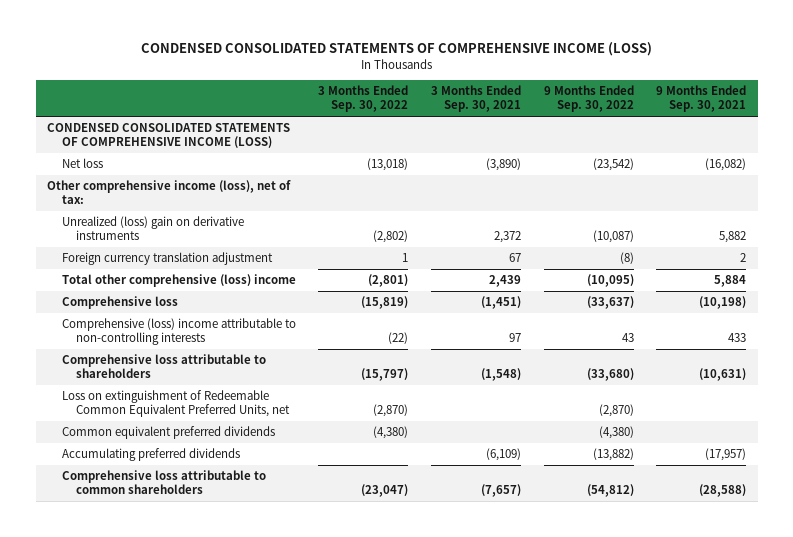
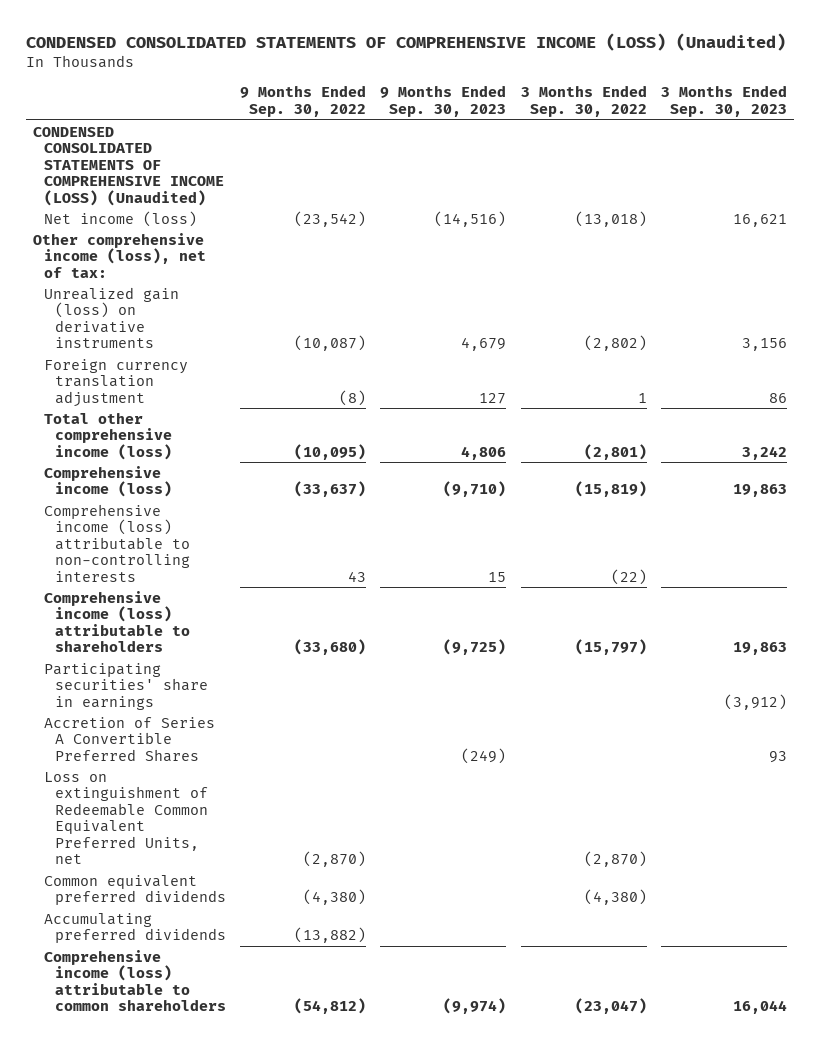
[140,42,652,57] CONDENSED CONSOLIDATED STATEMENTS OF COMPREHENSIVE INCOME (LOSS) -> [25,32,786,51] CONDENSED CONSOLIDATED STATEMENTS OF COMPREHENSIVE INCOME (LOSS) (Unaudited)
[430,85,521,113] 3 Months Ended Sep. 30, 2021 -> none
[656,85,747,113] 9 Months Ended Sep. 30, 2021 -> none
none -> [380,85,507,117] 9 Months Ended Sep. 30, 2023
none -> [661,85,788,117] 3 Months Ended Sep. 30, 2023
[47,123,291,149] CONDENSED CONSOLIDATED STATEMENTS OF COMPREHENSIVE INCOME (LOSS) -> [32,126,224,206] CONDENSED CONSOLIDATED STATEMENTS OF COMPREHENSIVE INCOME (LOSS) (Unaudited)
[61,158,103,169] Net loss -> [43,210,197,227] Net income (loss)
[61,216,244,241] Unrealized (loss) gain on derivative instruments -> [43,286,179,349] Unrealized gain (loss) on derivative instruments
[61,274,296,288] Total other comprehensive (loss) income -> [43,411,172,460] Total other comprehensive income (loss)
[61,296,178,310] Comprehensive loss -> [43,465,172,498] Comprehensive income (loss)
[61,318,296,346] Comprehensive (loss) income attributable to non-controlling interests -> [43,503,190,582] Comprehensive income (loss) attributable to non-controlling interests
[61,354,266,379] Comprehensive loss attributable to shareholders -> [43,590,190,653] Comprehensive income (loss) attributable to shareholders
none -> [43,662,208,710] Participating securities' share in earnings
none -> [43,716,215,762] Accretion of Series A Convertible Preferred Shares
[61,470,266,495] Comprehensive loss attributable to common shareholders -> [43,949,226,1012] Comprehensive income (loss) attributable to common shareholders

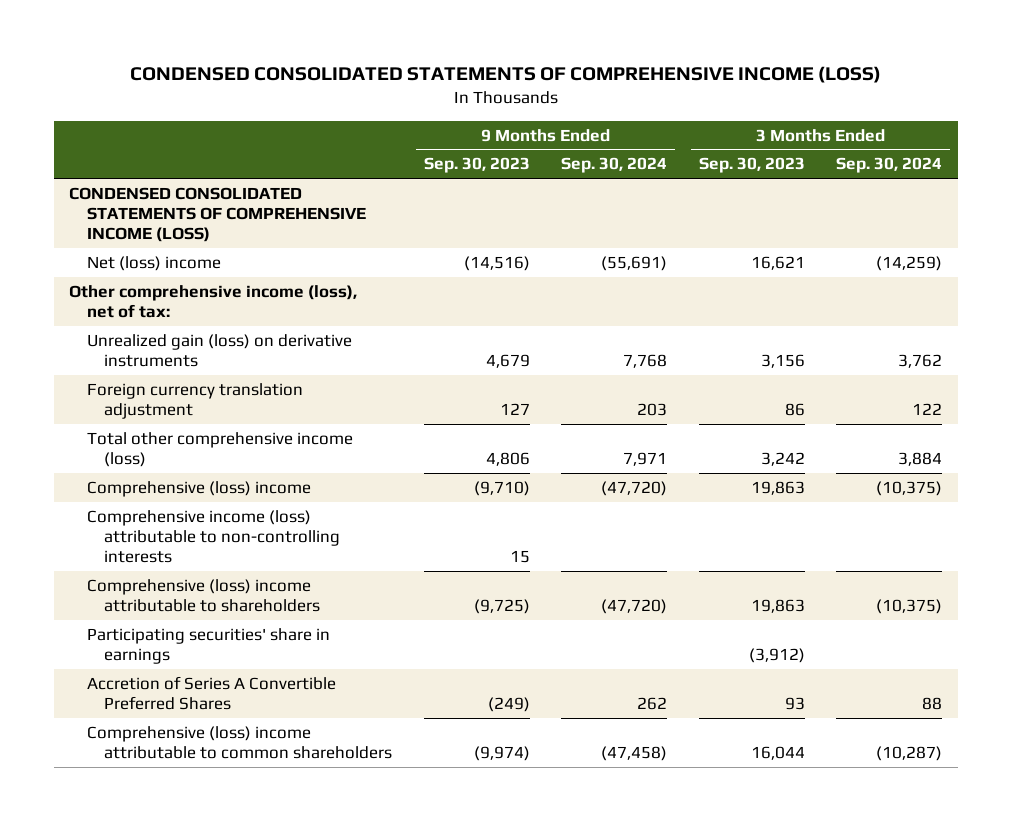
[25,32,786,51] CONDENSED CONSOLIDATED STATEMENTS OF COMPREHENSIVE INCOME (LOSS) (Unaudited) -> [129,66,881,84] CONDENSED CONSOLIDATED STATEMENTS OF COMPREHENSIVE INCOME (LOSS)
[240,85,367,117] 9 Months Ended Sep. 30, 2022 -> none
[520,85,647,117] 3 Months Ended Sep. 30, 2022 -> none
none -> [561,157,668,174] Sep. 30, 2024
none -> [836,157,943,174] Sep. 30, 2024
[32,126,224,206] CONDENSED CONSOLIDATED STATEMENTS OF COMPREHENSIVE INCOME (LOSS) (Unaudited) -> [69,186,366,242] CONDENSED CONSOLIDATED STATEMENTS OF COMPREHENSIVE INCOME (LOSS)
[43,210,197,227] Net income (loss) -> [86,255,221,271] Net (loss) income
[43,465,172,498] Comprehensive income (loss) -> [86,480,311,497] Comprehensive (loss) income
[43,590,190,653] Comprehensive income (loss) attributable to shareholders -> [86,578,321,612] Comprehensive (loss) income attributable to shareholders
[43,771,208,865] Loss on extinguishment of Redeemable Common Equivalent Preferred Units, net -> none
[43,874,226,906] Common equivalent preferred dividends -> none
[43,912,226,944] Accumulating preferred dividends -> none
[43,949,226,1012] Comprehensive income (loss) attributable to common shareholders -> [86,725,393,759] Comprehensive (loss) income attributable to common shareholders

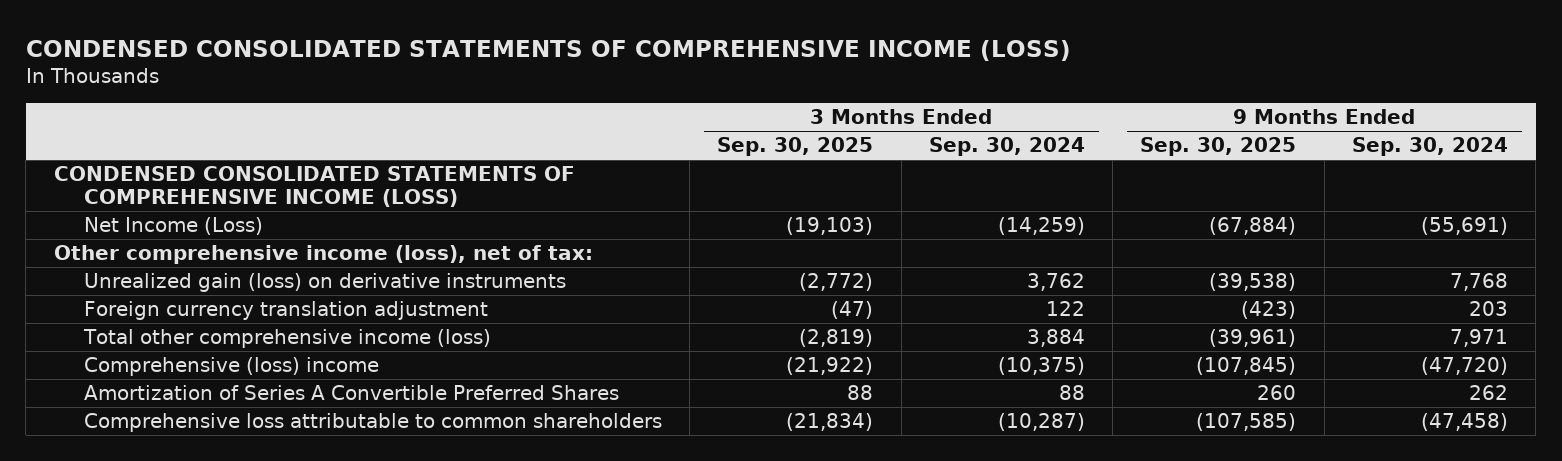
[423,157,530,174] Sep. 30, 2023 -> none
[698,157,805,174] Sep. 30, 2023 -> none
none -> [717,137,874,157] Sep. 30, 2025
none -> [1140,137,1297,157] Sep. 30, 2025
[86,255,221,271] Net (loss) income -> [84,217,264,236] Net Income (Loss)
[86,509,341,563] Comprehensive income (loss) attributable to non-controlling interests -> none
[86,578,321,612] Comprehensive (loss) income attributable to shareholders -> none
[86,627,330,664] Participating securities' share in earnings -> none
[86,675,336,710] Accretion of Series A Convertible Preferred Shares -> [84,385,620,401] Amortization of Series A Convertible Preferred Shares
[86,725,393,759] Comprehensive (loss) income attributable to common shareholders -> [84,413,663,433] Comprehensive loss attributable to common shareholders

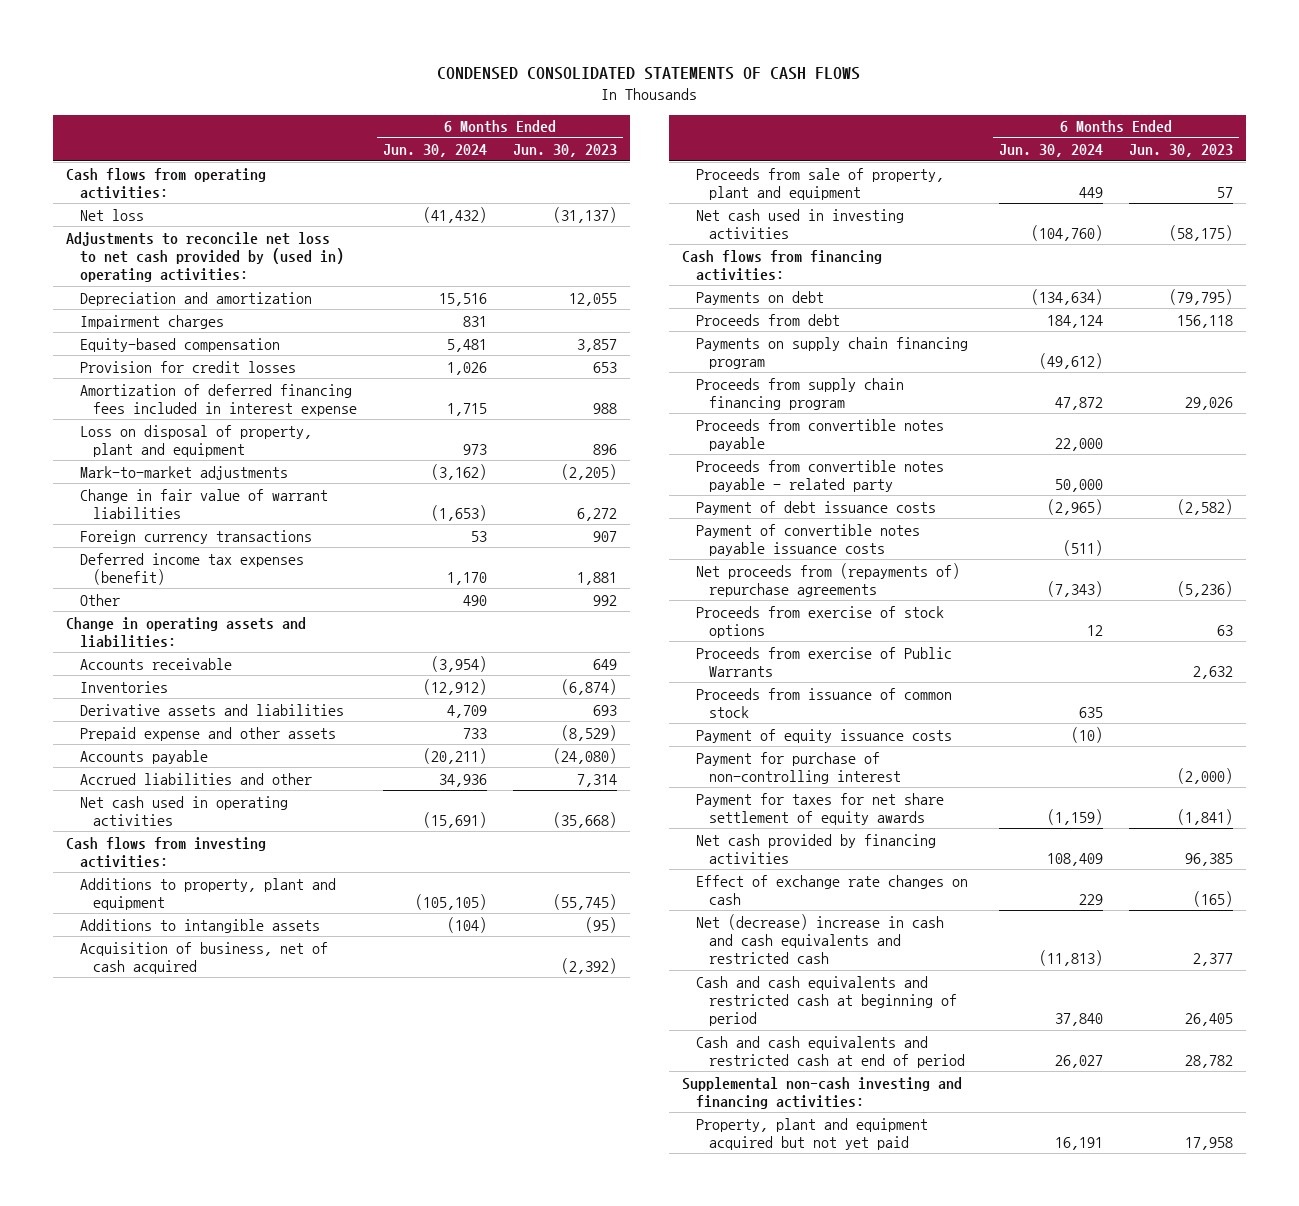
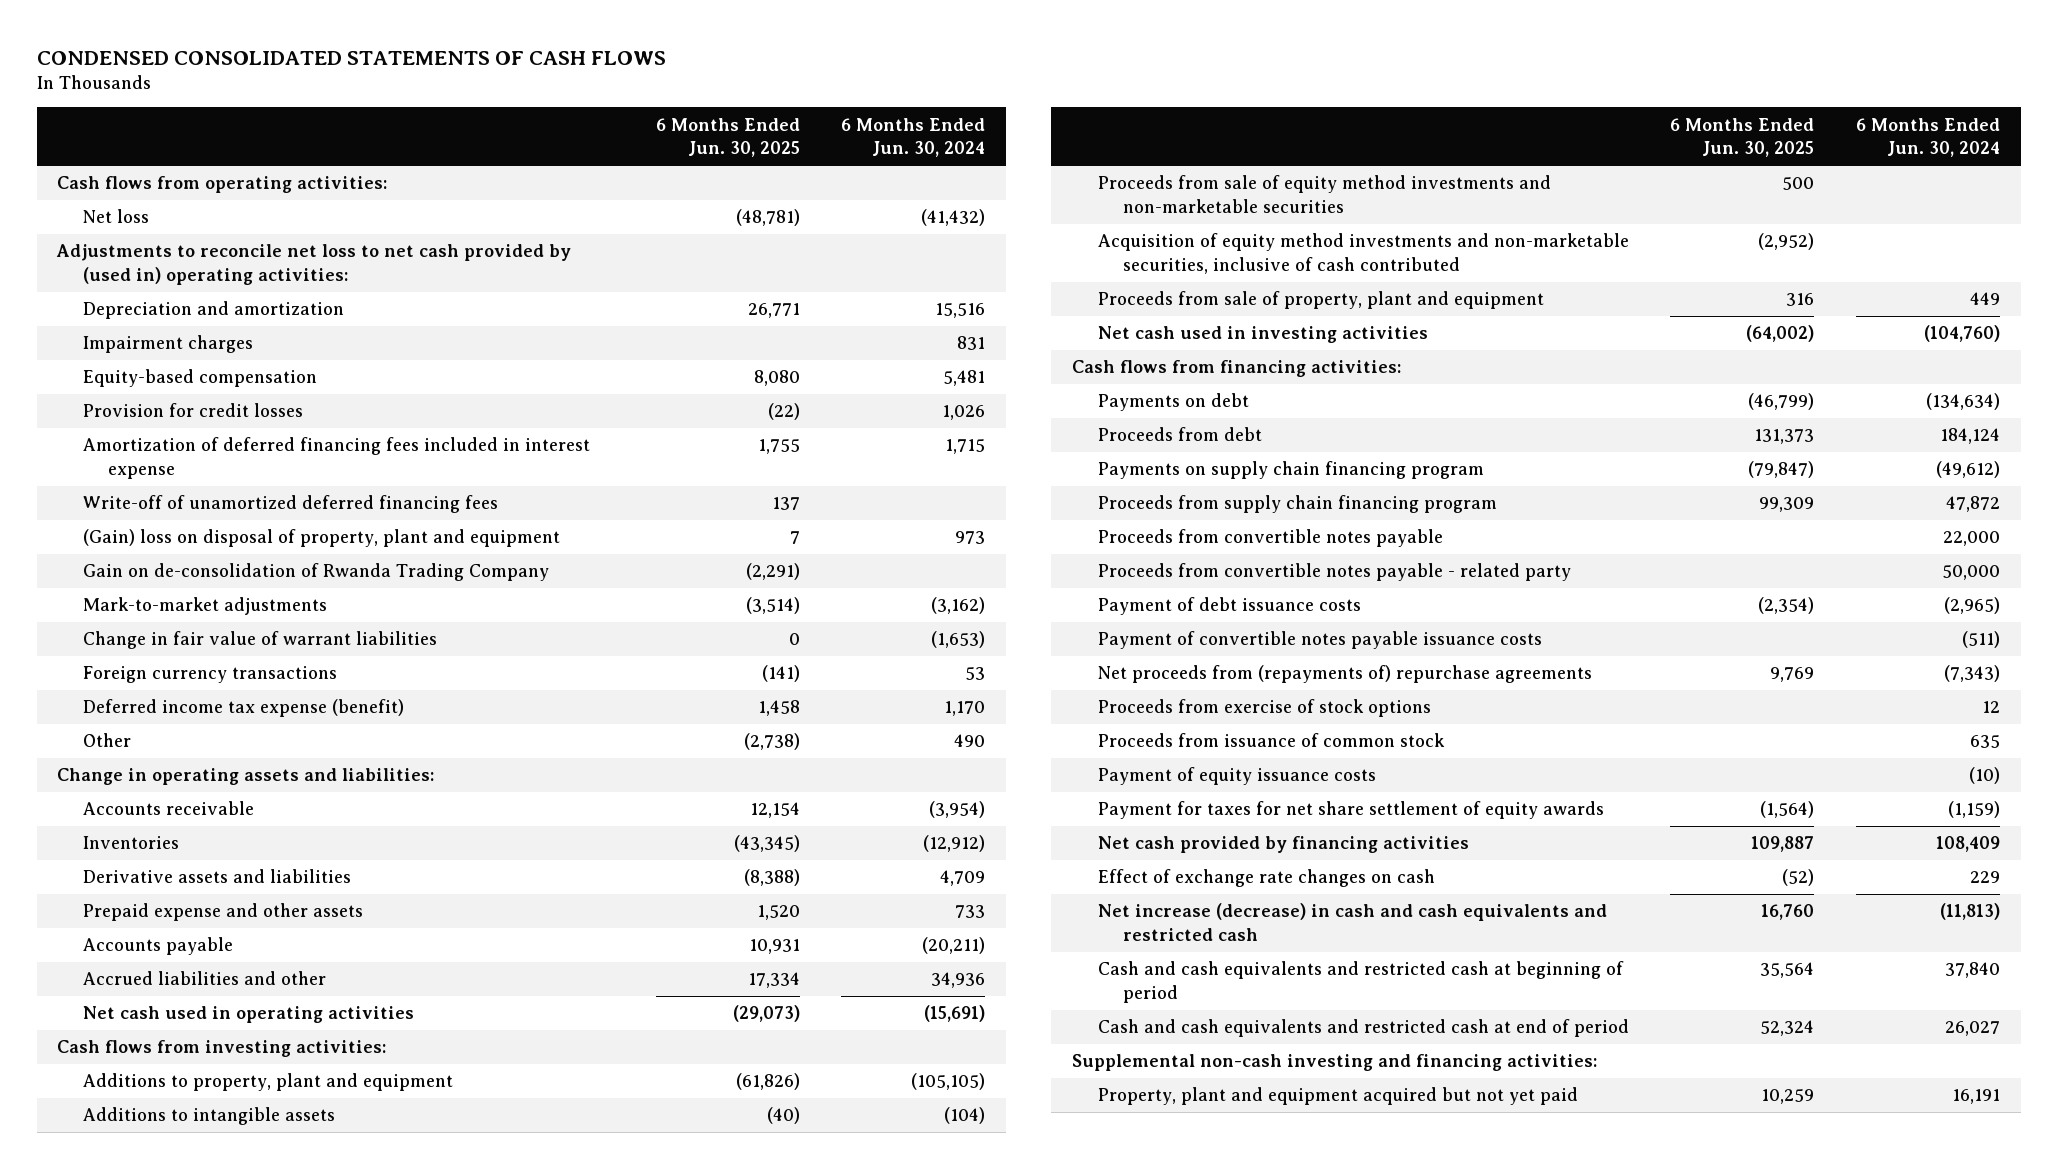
[512,144,617,158] Jun. 30, 2023 -> none
none -> [655,117,800,158] 6 Months Ended Jun. 30, 2025
none -> [82,495,498,514] Write-off of unamortized deferred financing fees
[79,424,312,457] Loss on disposal of property, plant and equipment -> [82,529,560,548] (Gain) loss on disposal of property, plant and equipment
none -> [82,563,549,582] Gain on de-consolidation of Rwanda Trading Company
[79,552,304,585] Deferred income tax expenses (benefit) -> [82,699,404,718] Deferred income tax expense (benefit)
[79,941,328,974] Acquisition of business, net of cash acquired -> none
none -> [1097,175,1551,213] Proceeds from sale of equity method investments and non-marketable securities
none -> [1097,233,1629,274] Acquisition of equity method investments and non-marketable securities, inclusive of cash contributed
[695,646,952,677] Proceeds from exercise of Public Warrants -> none
[695,751,902,784] Payment for purchase of non-controlling interest -> none
[695,913,944,965] Net (decrease) increase in cash and cash equivalents and restricted cash -> [1097,903,1607,941] Net increase (decrease) in cash and cash equivalents and restricted cash

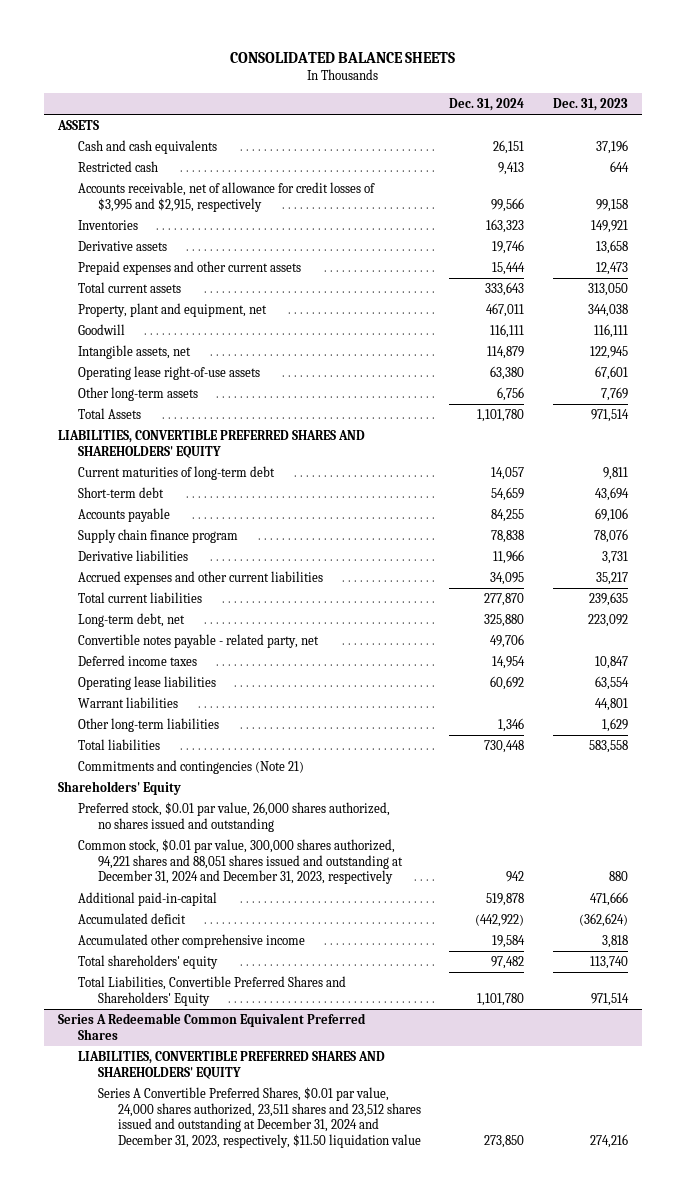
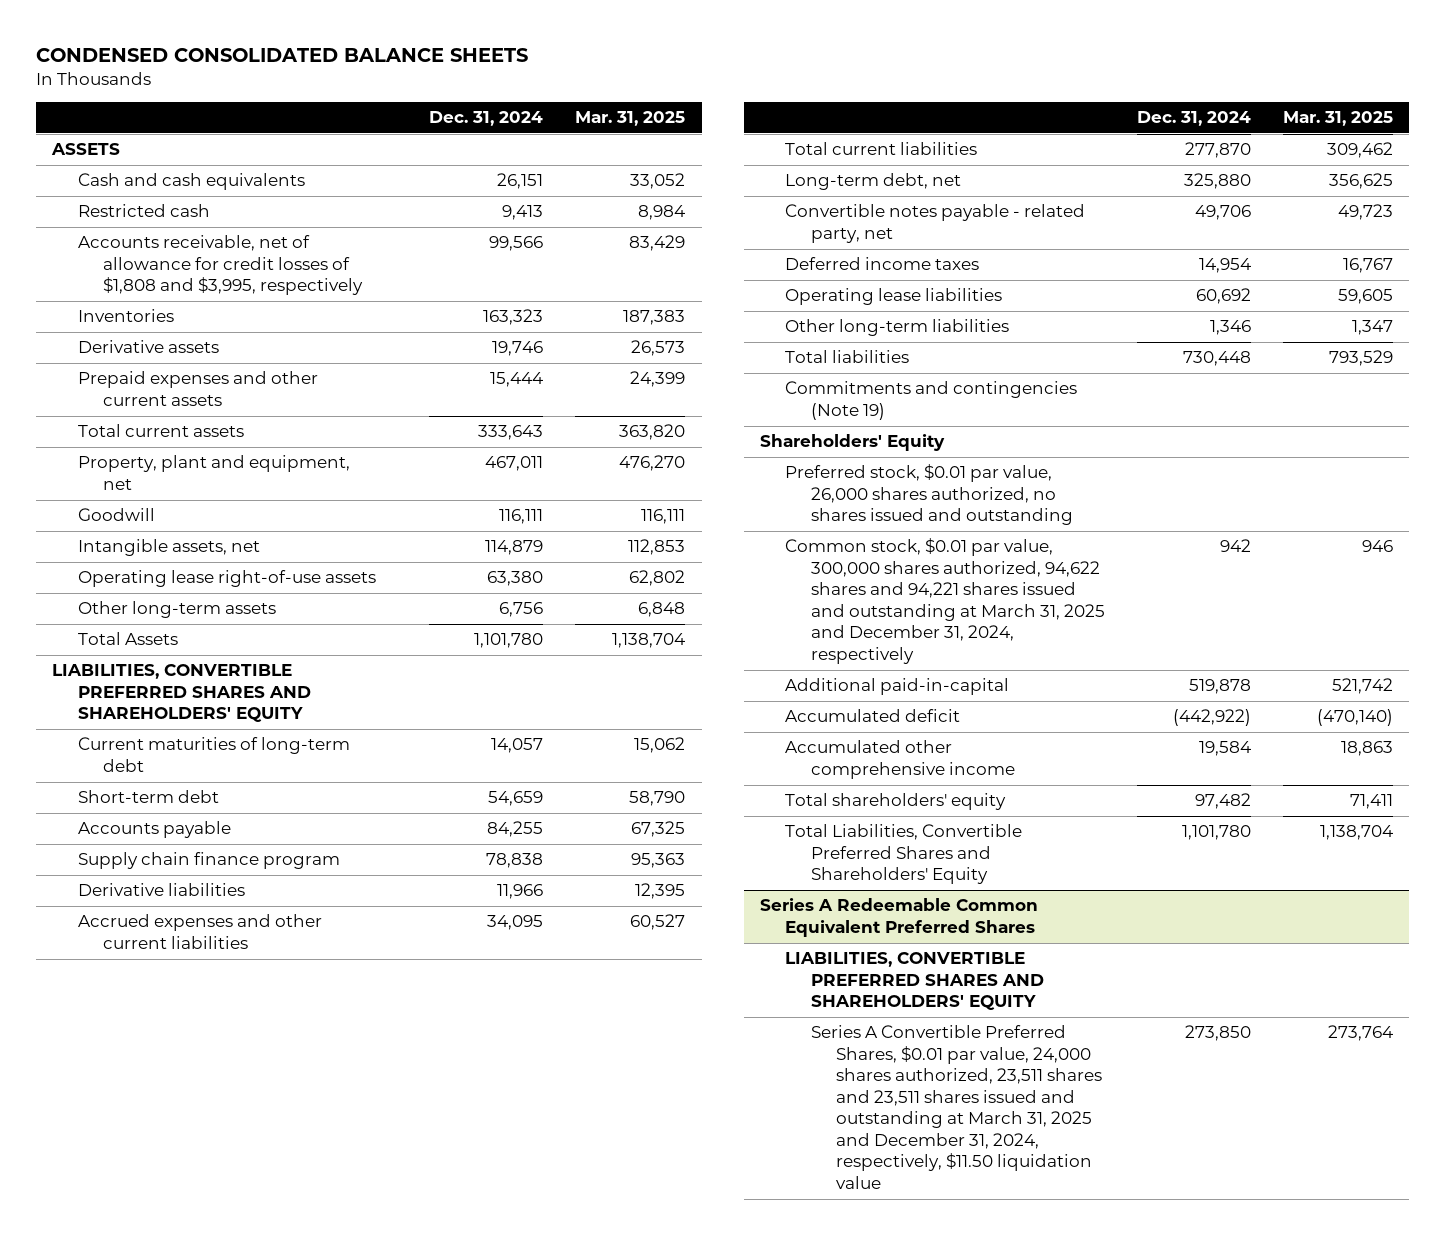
[229,52,455,64] CONSOLIDATED BALANCE SHEETS -> [35,48,528,63] CONDENSED CONSOLIDATED BALANCE SHEETS
[552,97,628,111] Dec. 31, 2023 -> none
none -> [575,111,686,127] Mar. 31, 2025
[77,181,375,212] Accounts receivable, net of allowance for credit losses of $3,995 and $2,915, respectively -> [77,235,364,296] Accounts receivable, net of allowance for credit losses of $1,808 and $3,995, respectively
[77,696,178,708] Warrant liabilities -> none
[77,759,304,774] Commitments and contingencies (Note 21) -> [785,381,1078,420] Commitments and contingencies (Note 19)
[77,838,403,885] Common stock, $0.01 par value, 300,000 shares authorized, 94,221 shares and 88,051 shares issued and outstanding at December 31, 2024 and December 31, 2023, respectively -> [785,538,1105,664] Common stock, $0.01 par value, 300,000 shares authorized, 94,622 shares and 94,221 shares issued and outstanding at March 31, 2025 and December 31, 2024, respectively
[97,1086,421,1149] Series A Convertible Preferred Shares, $0.01 par value, 24,000 shares authorized, 23,511 shares and 23,512 shares issued and outstanding at December 31, 2024 and December 31, 2023, respectively, $11.50 liquidation value -> [810,1025,1103,1189] Series A Convertible Preferred Shares, $0.01 par value, 24,000 shares authorized, 23,511 shares and 23,511 shares issued and outstanding at March 31, 2025 and December 31, 2024, respectively, $11.50 liquidation value

